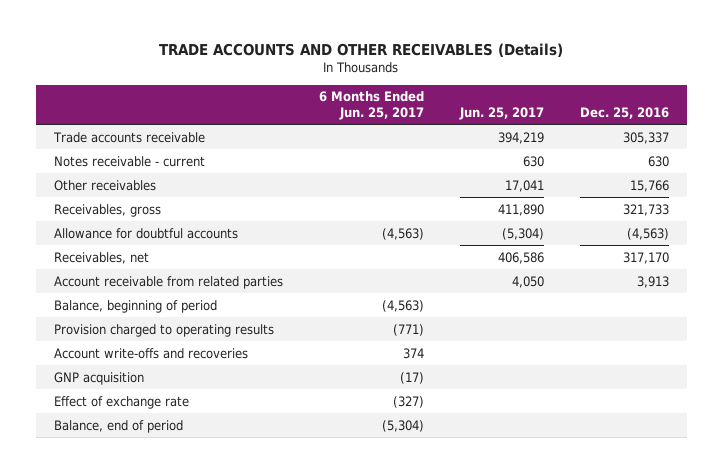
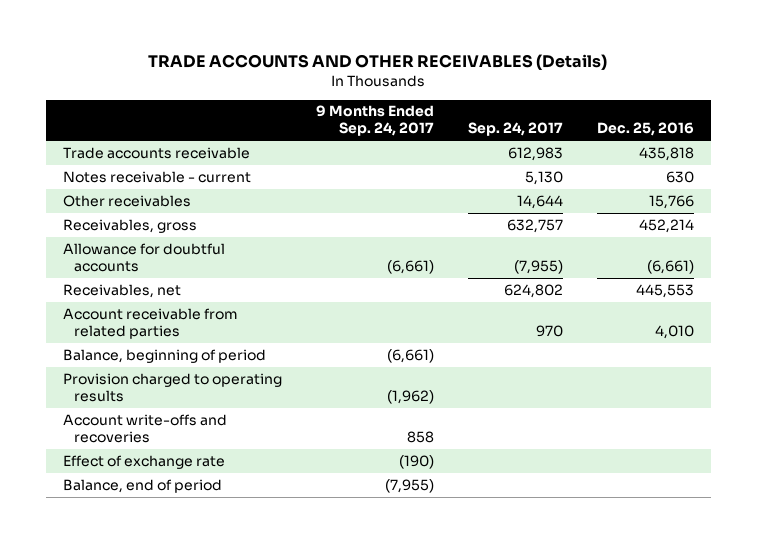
[319,91,425,120] 6 Months Ended Jun. 25, 2017 -> none
[458,106,544,120] Jun. 25, 2017 -> none
none -> [315,105,434,137] 9 Months Ended Sep. 24, 2017
none -> [467,122,563,137] Sep. 24, 2017
[622,131,669,144] 305,337 -> [639,146,695,161] 435,818
[622,203,669,216] 321,733 -> [639,218,695,233] 452,214
[626,227,669,240] (4,563) -> [647,259,695,274] (6,661)
[622,251,669,264] 317,170 -> [636,283,695,298] 445,553
[636,275,669,288] 3,913 -> [655,324,695,339] 4,010
[54,371,145,385] GNP acquisition -> none

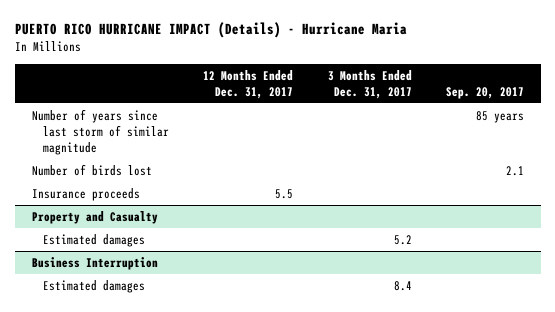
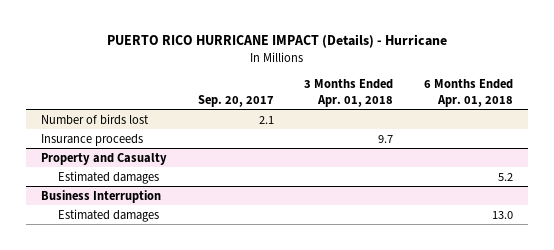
[14,22,407,39] PUERTO RICO HURRICANE IMPACT (Details) - Hurricane Maria -> [107,34,448,49] PUERTO RICO HURRICANE IMPACT (Details) - Hurricane
[203,69,294,99] 12 Months Ended Dec. 31, 2017 -> none
[327,69,412,99] 3 Months Ended Dec. 31, 2017 -> none
none -> [304,79,394,107] 3 Months Ended Apr. 01, 2018
none -> [424,79,514,107] 6 Months Ended Apr. 01, 2018
[31,109,170,155] Number of years since last storm of similar magnitude -> none

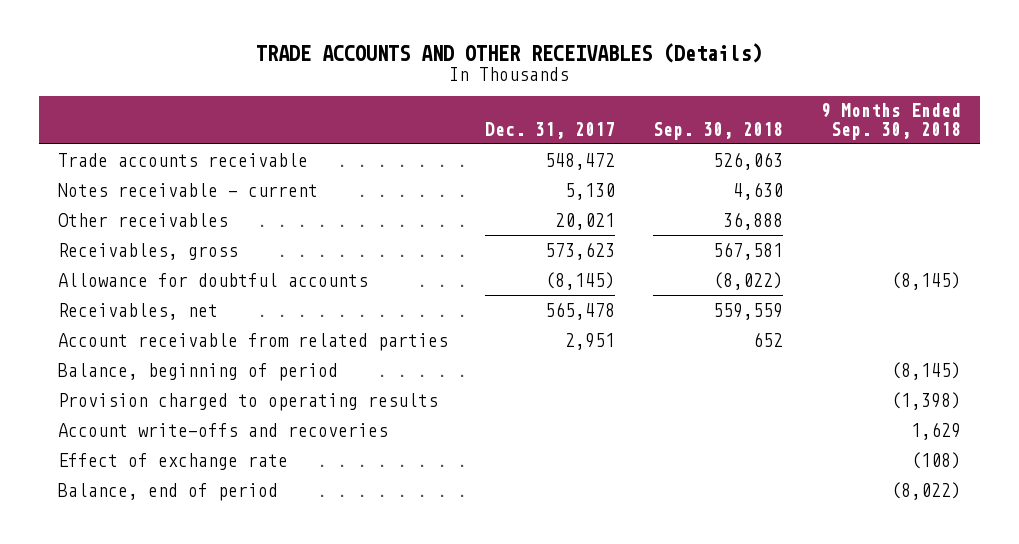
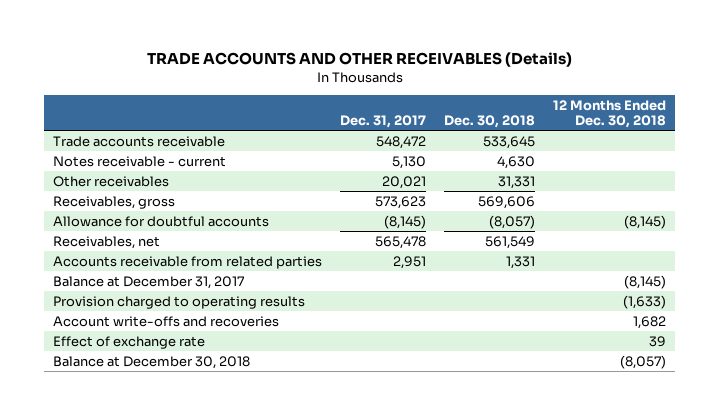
[653,121,784,140] Sep. 30, 2018 -> none
[820,103,961,140] 9 Months Ended Sep. 30, 2018 -> none
none -> [444,115,536,129] Dec. 30, 2018
none -> [553,99,667,129] 12 Months Ended Dec. 30, 2018
[57,332,448,351] Account receivable from related parties -> [53,255,323,269] Accounts receivable from related parties
[57,362,338,381] Balance, beginning of period -> [53,275,245,289] Balance at December 31, 2017
[57,482,278,501] Balance, end of period -> [53,355,251,369] Balance at December 30, 2018

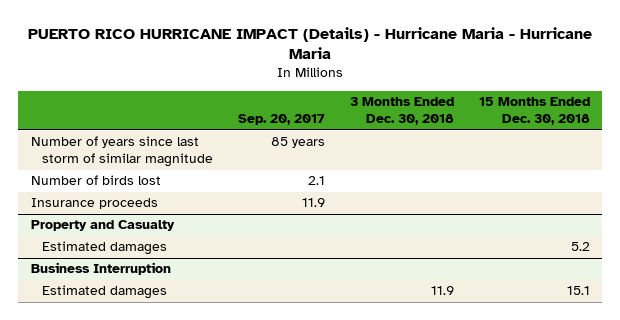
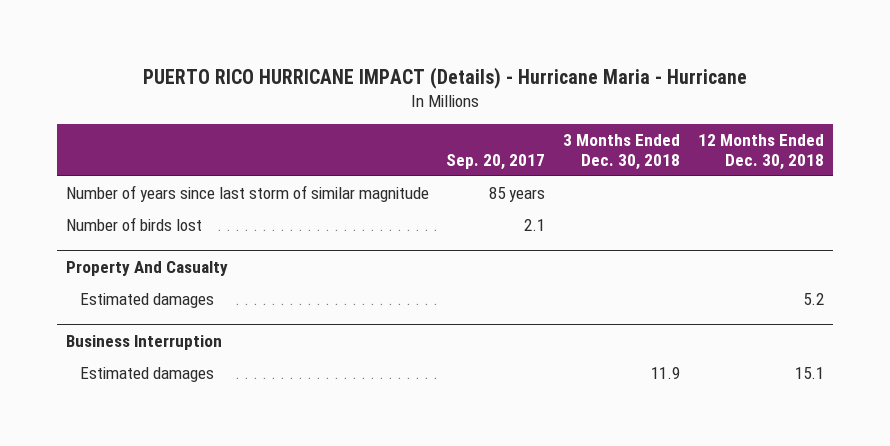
[28,26,593,60] PUERTO RICO HURRICANE IMPACT (Details) - Hurricane Maria - Hurricane Maria -> [142,66,747,89] PUERTO RICO HURRICANE IMPACT (Details) - Hurricane Maria - Hurricane
[478,97,590,126] 15 Months Ended Dec. 30, 2018 -> none
none -> [697,133,824,170] 12 Months Ended Dec. 30, 2018
[30,198,158,210] Insurance proceeds -> none
[30,220,175,232] Property and Casualty -> [65,260,228,276] Property And Casualty

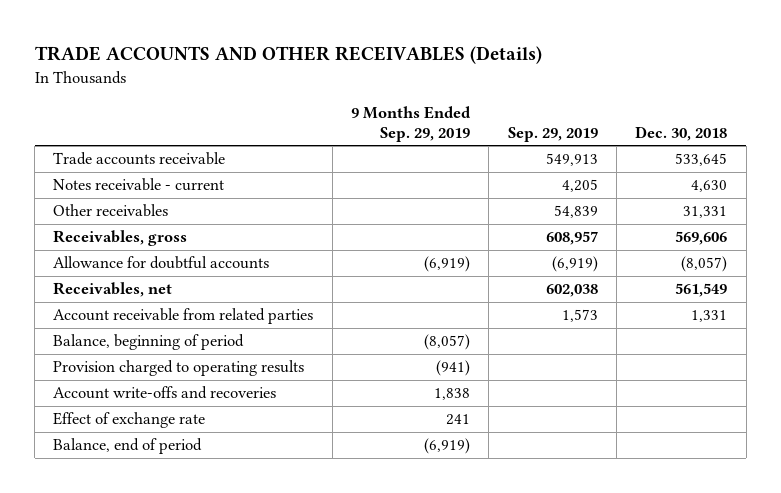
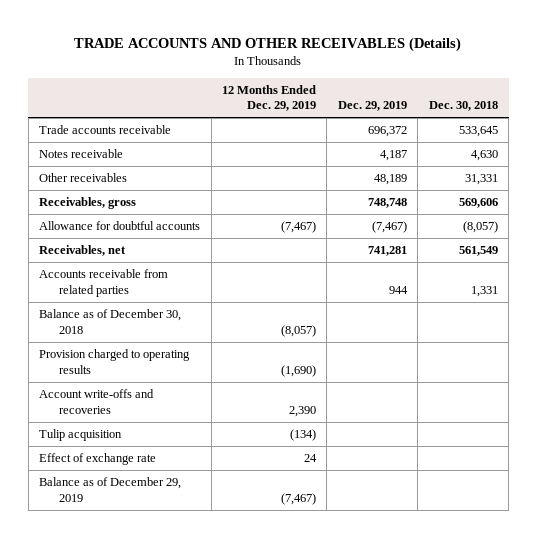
[351,105,472,142] 9 Months Ended Sep. 29, 2019 -> none
[507,126,598,142] Sep. 29, 2019 -> none
none -> [222,85,317,112] 12 Months Ended Dec. 29, 2019
none -> [337,101,407,112] Dec. 29, 2019
[53,178,225,192] Notes receivable - current -> [39,149,124,159] Notes receivable
[53,308,314,325] Account receivable from related parties -> [39,269,169,297] Accounts receivable from related parties
[53,334,245,351] Balance, beginning of period -> [39,309,182,334] Balance as of December 30, 2018
none -> [39,429,123,442] Tulip acquisition
[53,438,203,455] Balance, end of period -> [39,477,182,502] Balance as of December 29, 2019

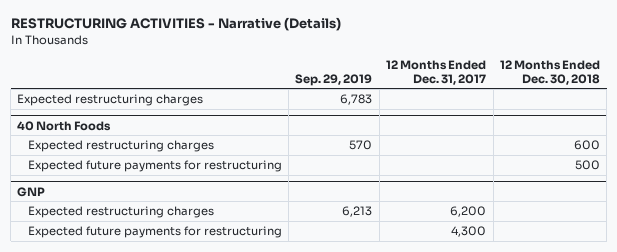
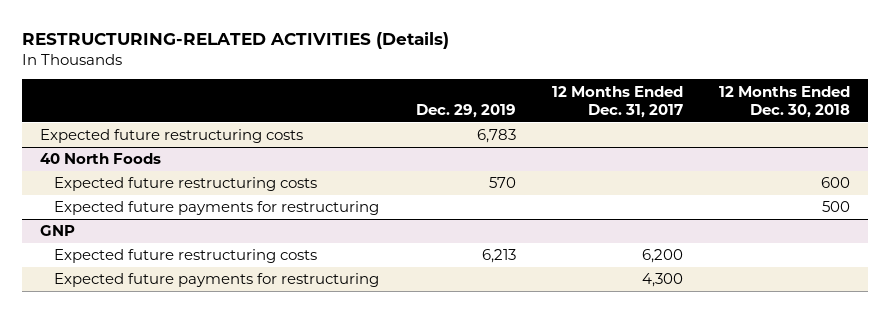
[10,17,341,32] RESTRUCTURING ACTIVITIES - Narrative (Details) -> [21,31,449,49] RESTRUCTURING-RELATED ACTIVITIES (Details)
[295,73,373,86] Sep. 29, 2019 -> none
none -> [415,104,516,119] Dec. 29, 2019
[17,93,204,106] Expected restructuring charges -> [39,129,303,144] Expected future restructuring costs
[27,139,214,152] Expected restructuring charges -> [54,177,318,192] Expected future restructuring costs
[27,205,214,218] Expected restructuring charges -> [54,249,318,264] Expected future restructuring costs

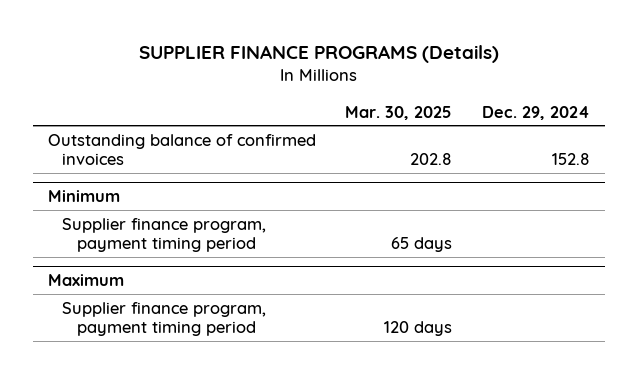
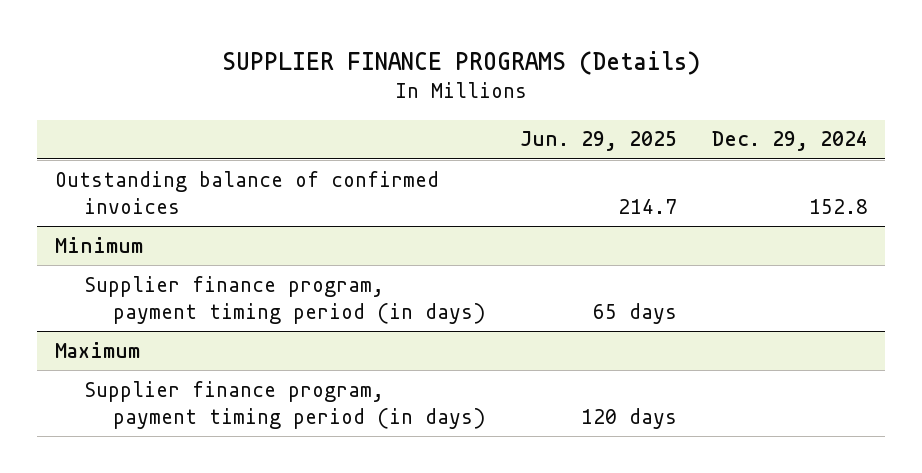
[345,105,453,120] Mar. 30, 2025 -> none
none -> [520,131,678,152] Jun. 29, 2025
[62,217,267,253] Supplier finance program, payment timing period -> [83,275,486,324] Supplier finance program, payment timing period (in days)
[62,301,267,337] Supplier finance program, payment timing period -> [83,380,486,429] Supplier finance program, payment timing period (in days)

